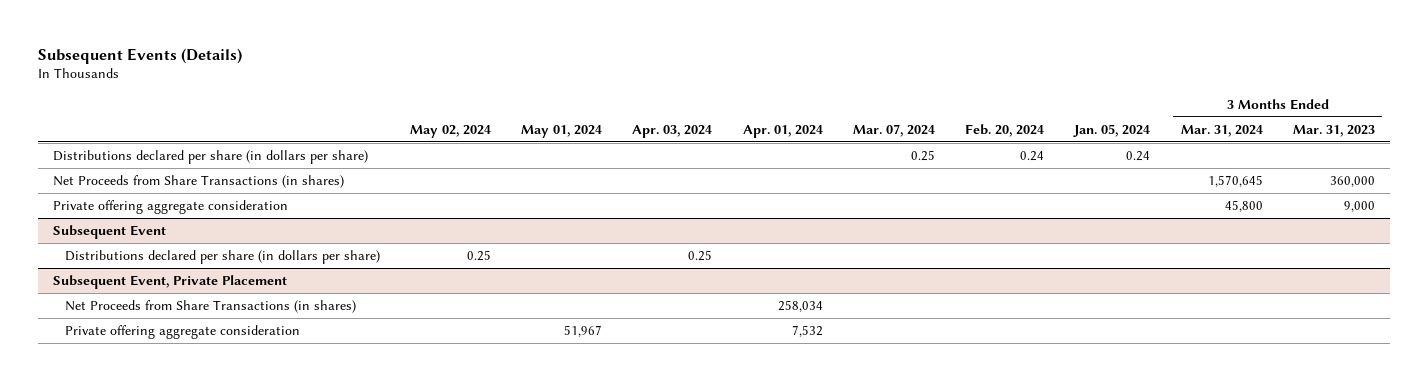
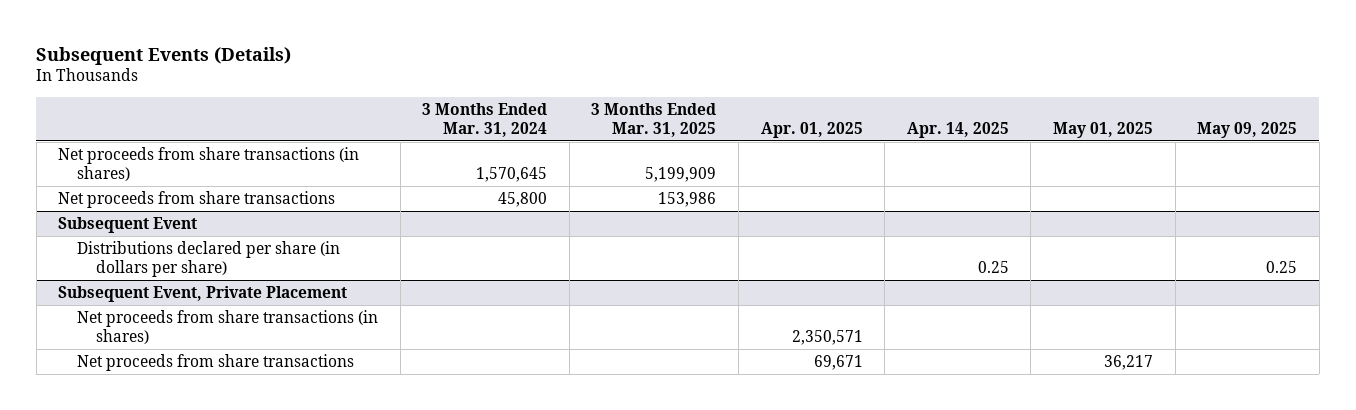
[409,124,491,138] May 02, 2024 -> none
[521,124,603,138] May 01, 2024 -> none
[632,124,713,138] Apr. 03, 2024 -> none
[742,124,823,138] Apr. 01, 2024 -> none
[852,123,935,137] Mar. 07, 2024 -> none
[965,123,1045,137] Feb. 20, 2024 -> none
[1073,123,1151,137] Jan. 05, 2024 -> none
[1292,124,1375,137] Mar. 31, 2023 -> none
none -> [591,103,717,137] 3 Months Ended Mar. 31, 2025
none -> [760,121,863,138] Apr. 01, 2025
none -> [906,121,1009,138] Apr. 14, 2025
none -> [1052,121,1153,138] May 01, 2025
none -> [1197,121,1298,138] May 09, 2025
[53,149,369,164] Distributions declared per share (in dollars per share) -> none
[53,174,345,188] Net Proceeds from Share Transactions (in shares) -> [58,147,360,181] Net proceeds from share transactions (in shares)
[53,199,289,214] Private offering aggregate consideration -> [58,191,336,209] Net proceeds from share transactions
[64,299,356,313] Net Proceeds from Share Transactions (in shares) -> [77,310,379,344] Net proceeds from share transactions (in shares)
[64,324,300,339] Private offering aggregate consideration -> [77,354,355,372] Net proceeds from share transactions

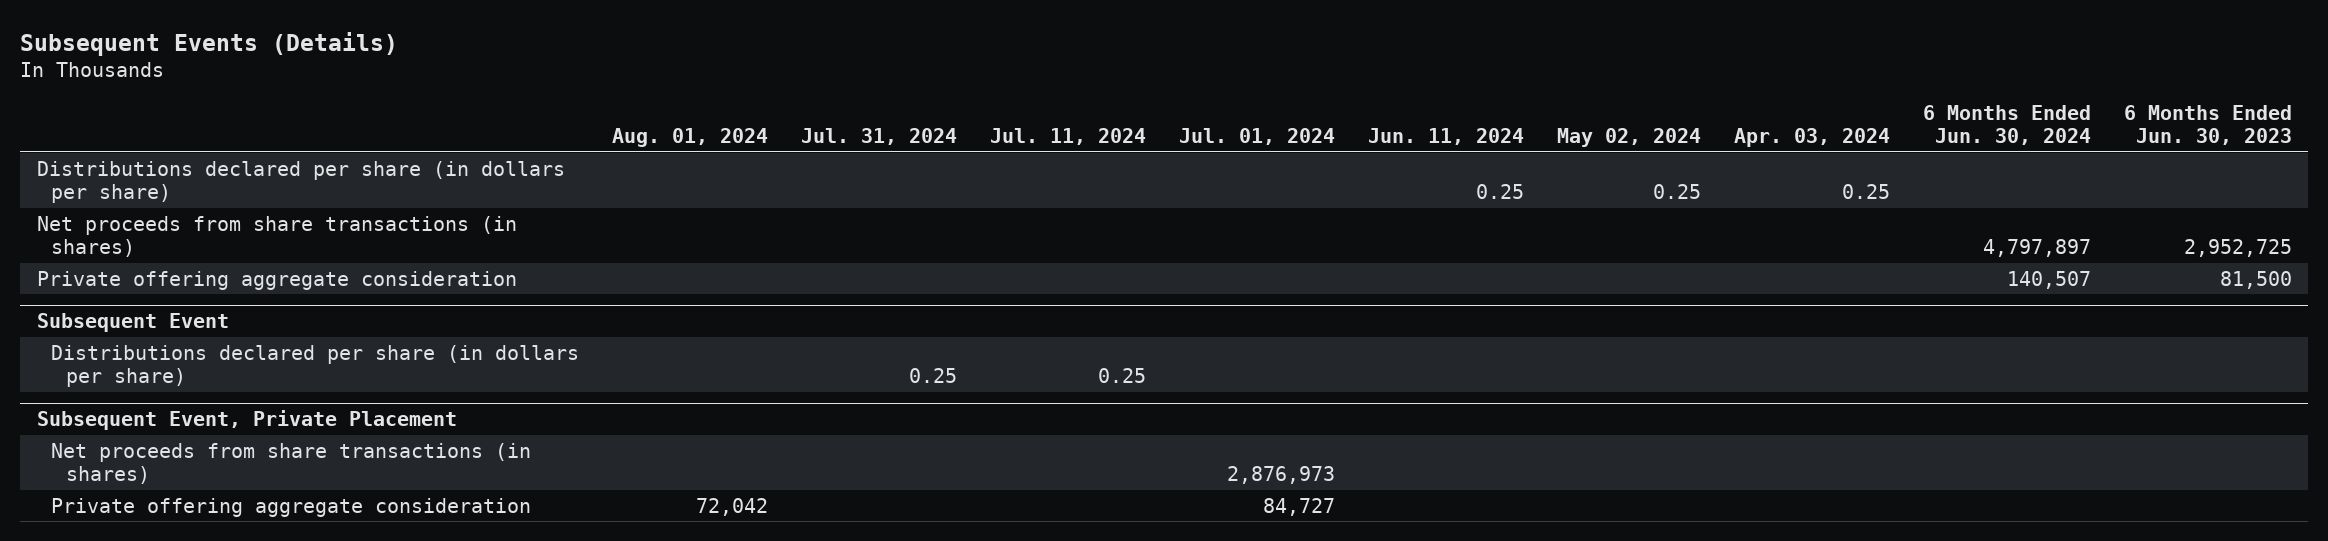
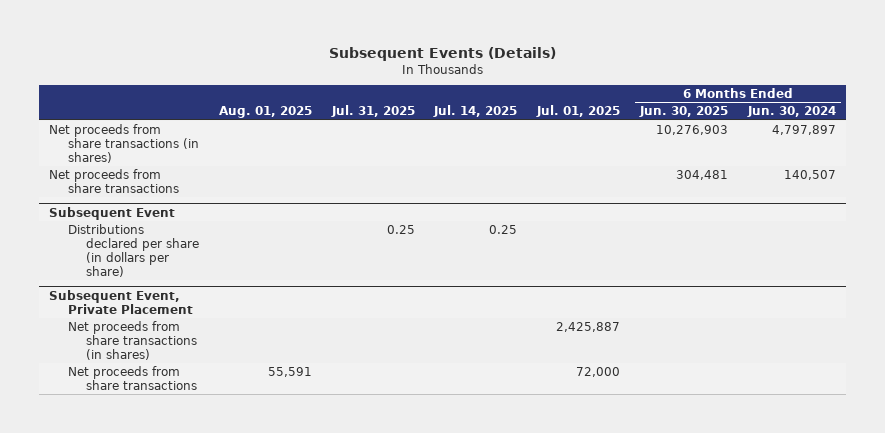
[612,128,769,148] Aug. 01, 2024 -> none
[800,128,957,146] Jul. 31, 2024 -> none
[989,128,1146,146] Jul. 11, 2024 -> none
[1178,128,1335,146] Jul. 01, 2024 -> none
[1367,128,1524,146] Jun. 11, 2024 -> none
[1556,128,1701,148] May 02, 2024 -> none
[1733,128,1890,148] Apr. 03, 2024 -> none
[2123,104,2292,146] 6 Months Ended Jun. 30, 2023 -> none
none -> [218,106,312,119] Aug. 01, 2025
none -> [330,105,415,118] Jul. 31, 2025
none -> [433,105,518,118] Jul. 14, 2025
none -> [536,105,621,118] Jul. 01, 2025
none -> [639,106,729,118] Jun. 30, 2025
[36,160,565,204] Distributions declared per share (in dollars per share) -> none
[36,270,517,290] Private offering aggregate consideration -> [49,168,179,193] Net proceeds from share transactions
[51,497,532,517] Private offering aggregate consideration -> [67,365,198,390] Net proceeds from share transactions

